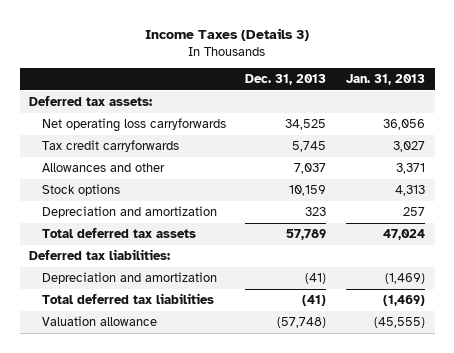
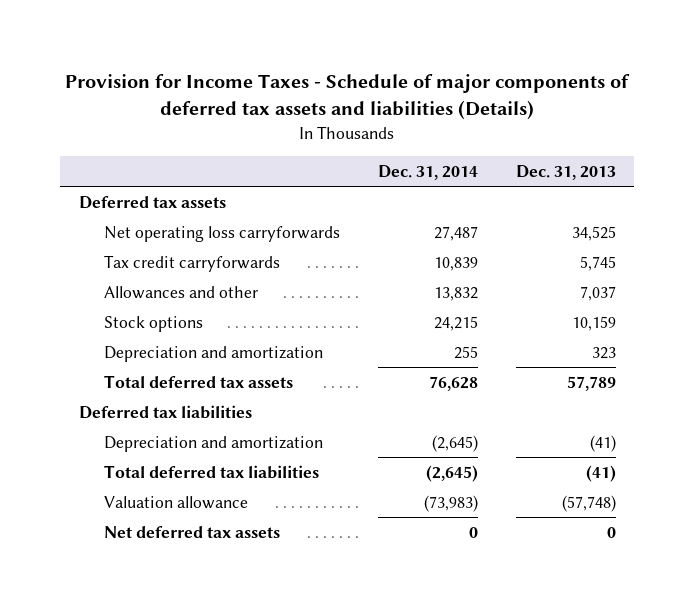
[145,27,310,41] Income Taxes (Details 3) -> [65,73,631,120] Provision for Income Taxes - Schedule of major components of deferred tax assets and liabilities (Details)
[345,73,425,85] Jan. 31, 2013 -> none
none -> [377,164,478,180] Dec. 31, 2014
[29,96,153,107] Deferred tax assets: -> [79,195,227,209] Deferred tax assets
[29,249,171,261] Deferred tax liabilities: -> [79,404,253,419] Deferred tax liabilities
none -> [104,525,281,538] Net deferred tax assets

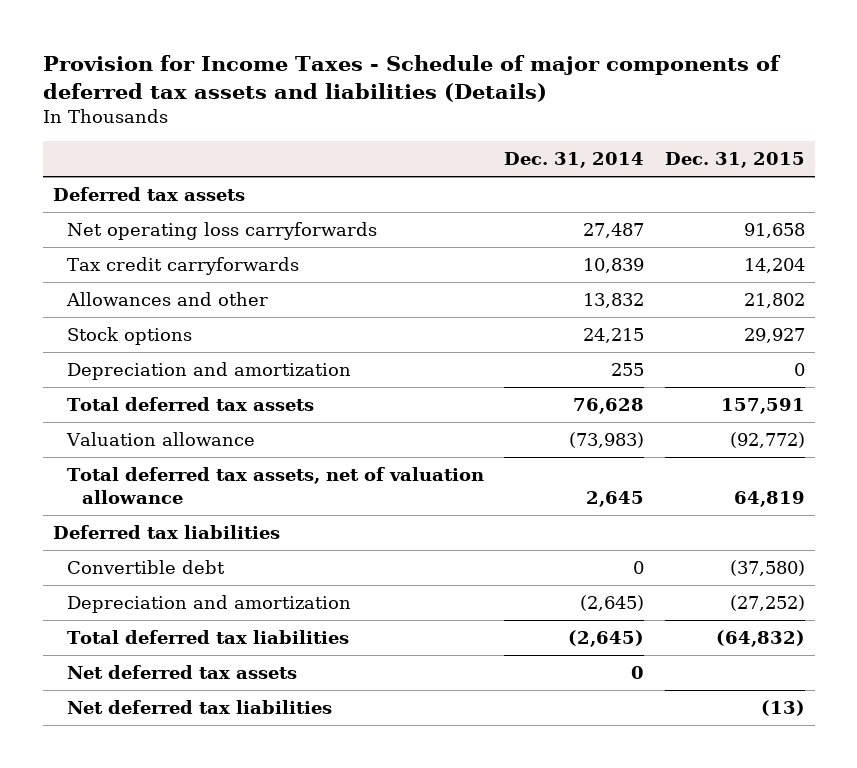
[515,164,616,180] Dec. 31, 2013 -> none
none -> [664,152,805,169] Dec. 31, 2015
[104,495,249,509] Valuation allowance -> [66,432,256,447] Valuation allowance
none -> [67,467,485,504] Total deferred tax assets, net of valuation allowance
none -> [67,560,226,575] Convertible debt
none -> [67,700,333,715] Net deferred tax liabilities

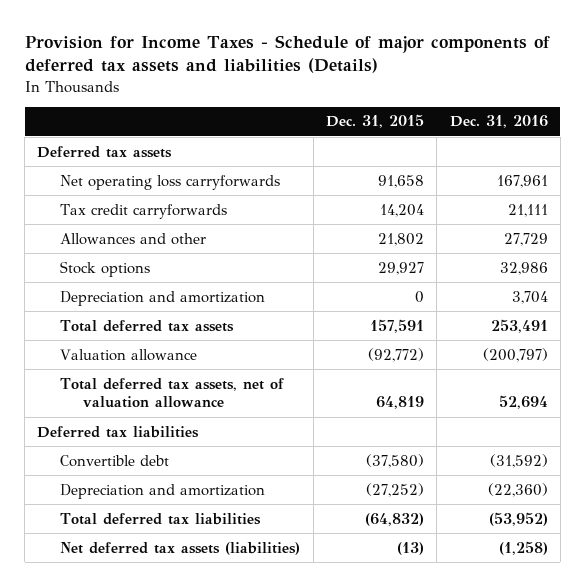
[504,152,645,169] Dec. 31, 2014 -> none
none -> [449,115,548,129] Dec. 31, 2016
[67,665,298,680] Net deferred tax assets -> none
[67,700,333,715] Net deferred tax liabilities -> [60,541,301,555] Net deferred tax assets (liabilities)

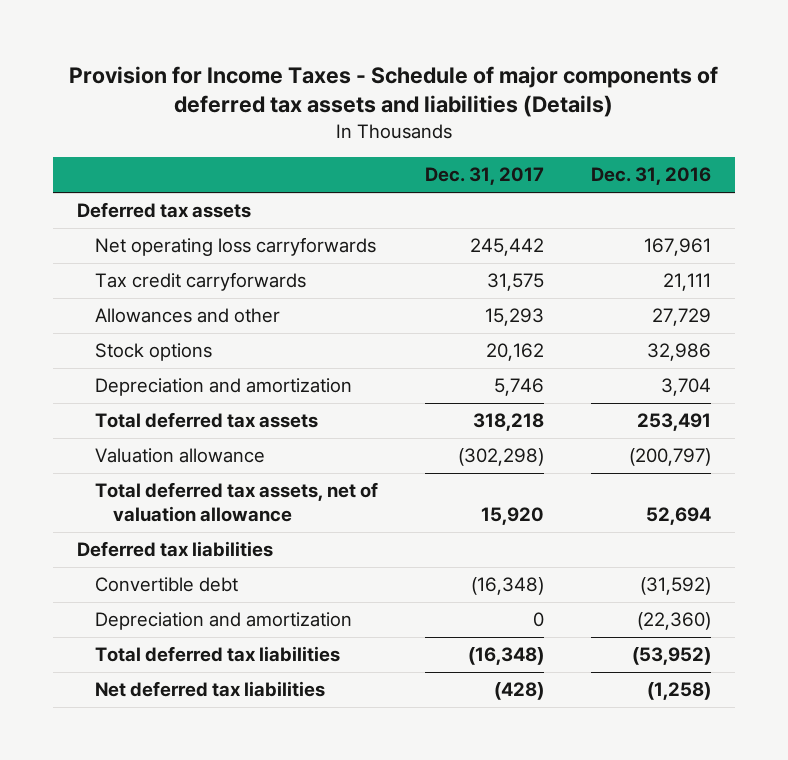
[325,114,424,129] Dec. 31, 2015 -> none
none -> [425,167,545,186] Dec. 31, 2017
[60,541,301,555] Net deferred tax assets (liabilities) -> [95,681,326,698] Net deferred tax liabilities

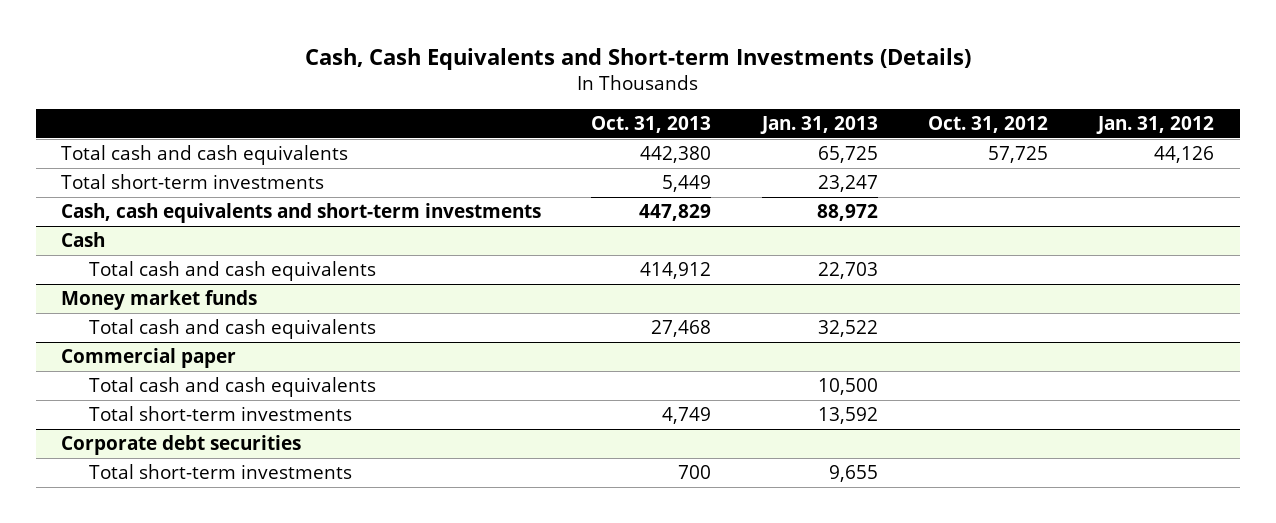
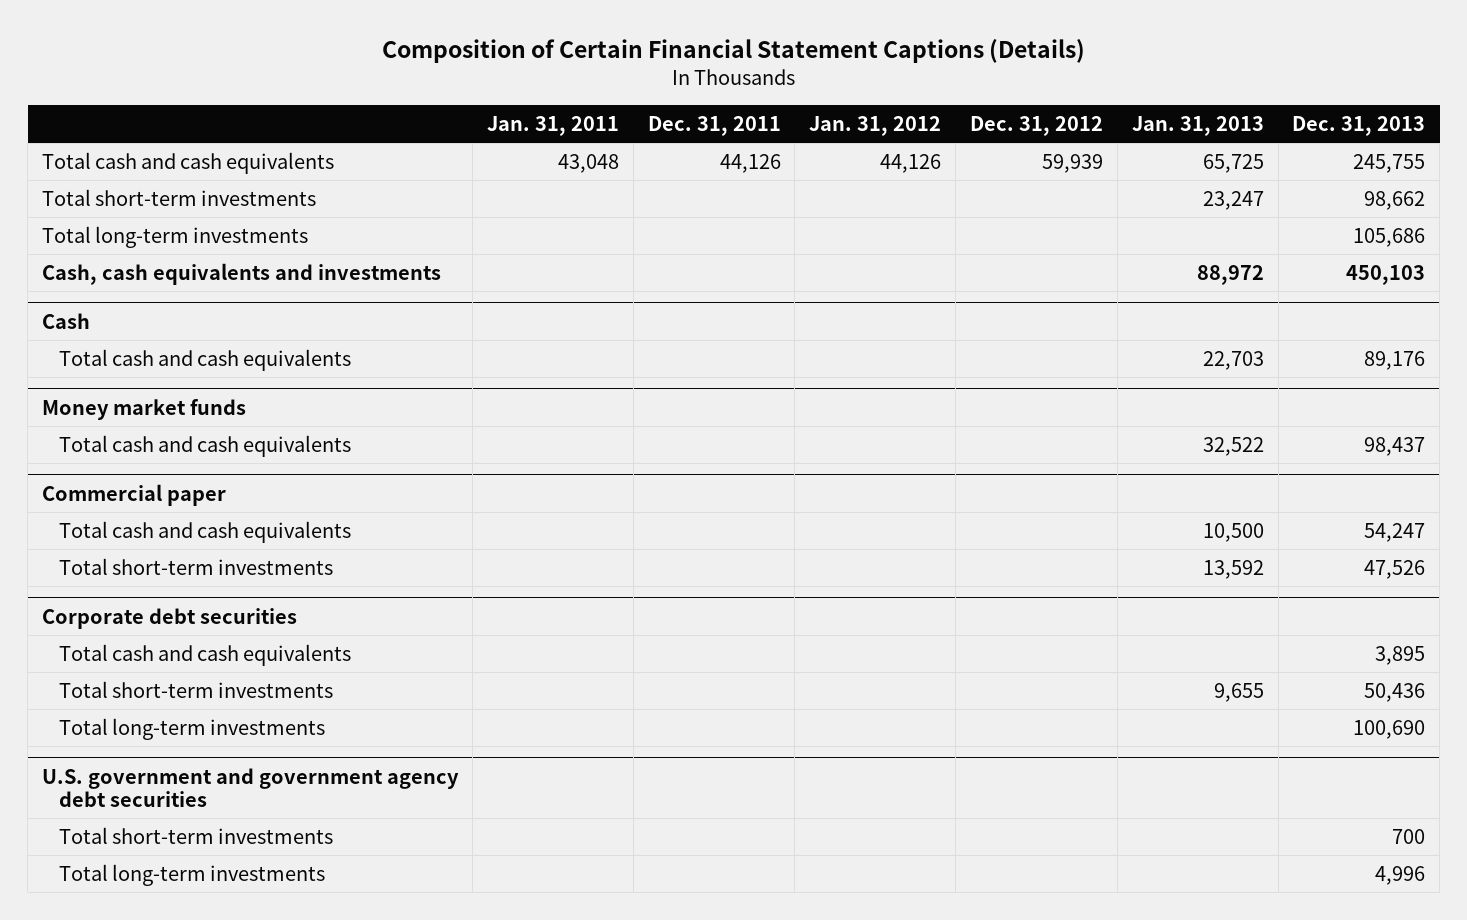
[304,47,971,70] Cash, Cash Equivalents and Short-term Investments (Details) -> [381,39,1085,64] Composition of Certain Financial Statement Captions (Details)
[591,116,712,134] Oct. 31, 2013 -> none
[928,116,1049,134] Oct. 31, 2012 -> none
none -> [486,115,619,136] Jan. 31, 2011
none -> [647,115,781,136] Dec. 31, 2011
none -> [969,115,1103,136] Dec. 31, 2012
none -> [1292,115,1426,136] Dec. 31, 2013
none -> [42,225,309,248] Total long-term investments
[61,203,542,224] Cash, cash equivalents and short-term investments -> [42,262,442,285] Cash, cash equivalents and investments
none -> [59,643,352,666] Total cash and cash equivalents
none -> [59,717,326,740] Total long-term investments
none -> [42,767,460,807] U.S. government and government agency debt securities
none -> [59,826,334,844] Total short-term investments
none -> [59,863,326,886] Total long-term investments

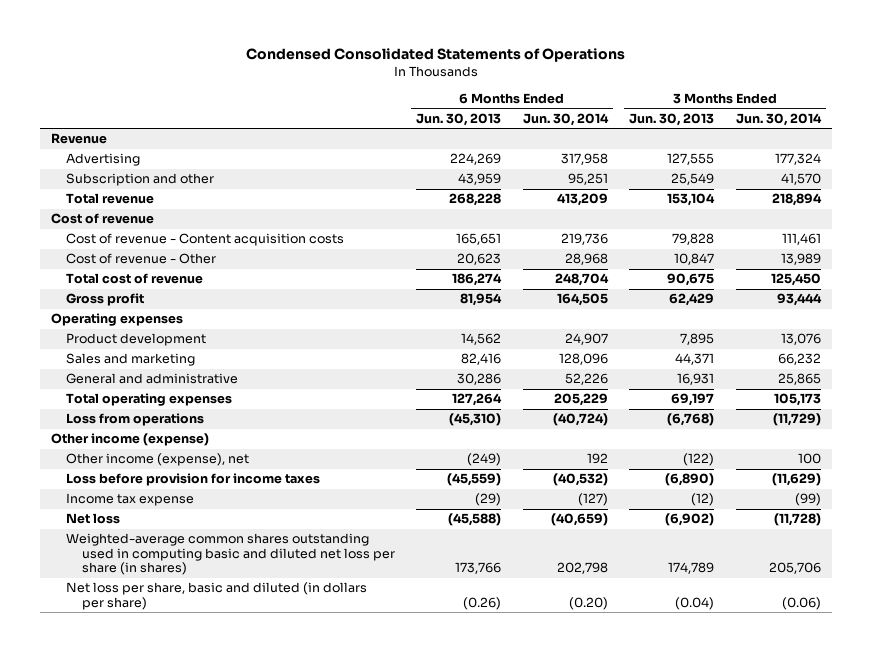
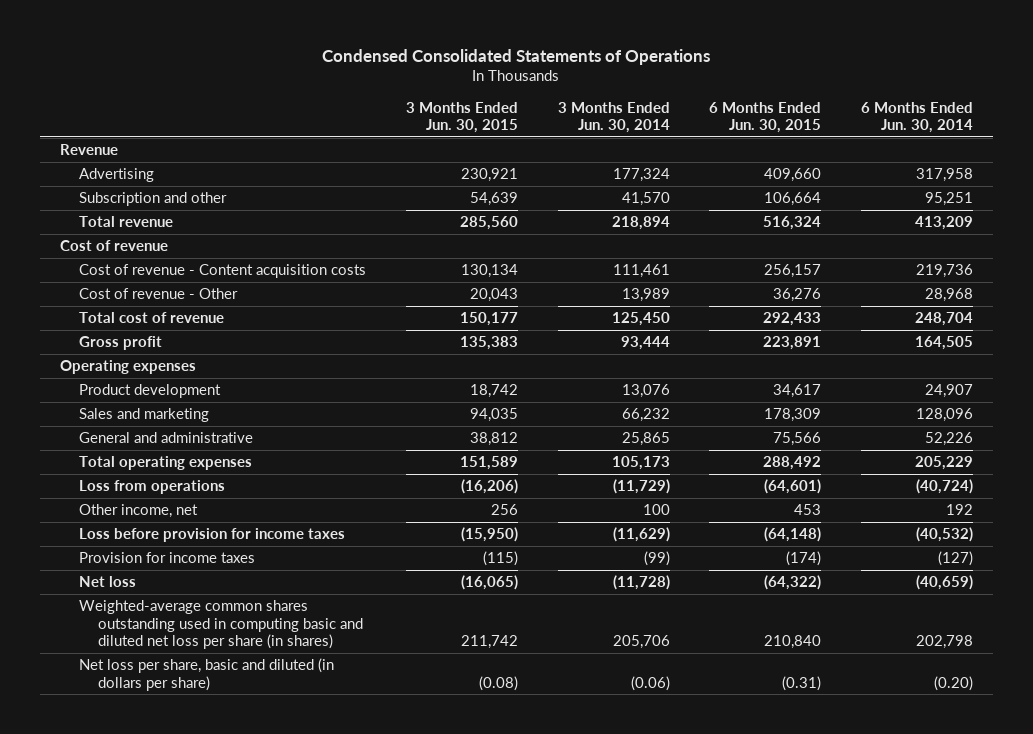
[416,112,502,126] Jun. 30, 2013 -> none
[629,112,715,126] Jun. 30, 2013 -> none
none -> [405,101,518,134] 3 Months Ended Jun. 30, 2015
none -> [709,101,822,134] 6 Months Ended Jun. 30, 2015
[50,433,209,447] Other income (expense) -> none
[66,453,250,467] Other income (expense), net -> [78,504,198,519] Other income, net
[66,493,195,507] Income tax expense -> [78,552,255,564] Provision for income taxes

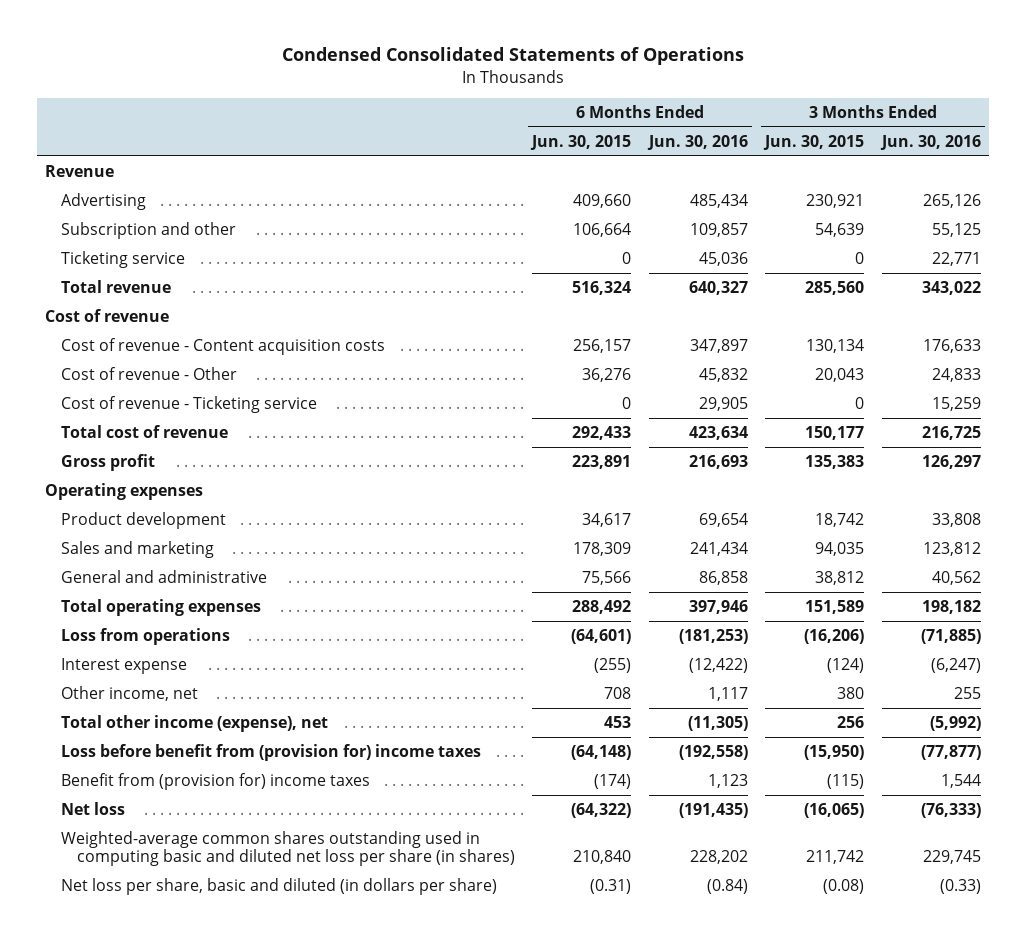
[557,101,670,134] 3 Months Ended Jun. 30, 2014 -> none
[861,101,974,134] 6 Months Ended Jun. 30, 2014 -> none
none -> [646,134,748,150] Jun. 30, 2016
none -> [879,134,981,150] Jun. 30, 2016
none -> [61,250,186,268] Ticketing service
none -> [61,395,318,413] Cost of revenue - Ticketing service
none -> [61,657,188,674] Interest expense
[490,504,518,516] 256 -> [837,686,865,699] 380
[794,504,822,516] 453 -> [604,686,632,699] 708
none -> [61,714,329,732] Total other income (expense), net
[78,528,345,543] Loss before provision for income taxes -> [61,743,482,761] Loss before benefit from (provision for) income taxes
[78,552,255,564] Provision for income taxes -> [61,772,371,790] Benefit from (provision for) income taxes

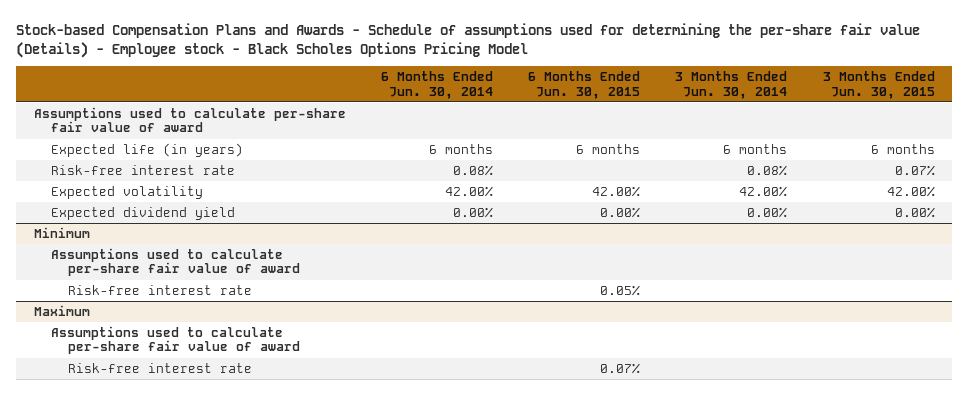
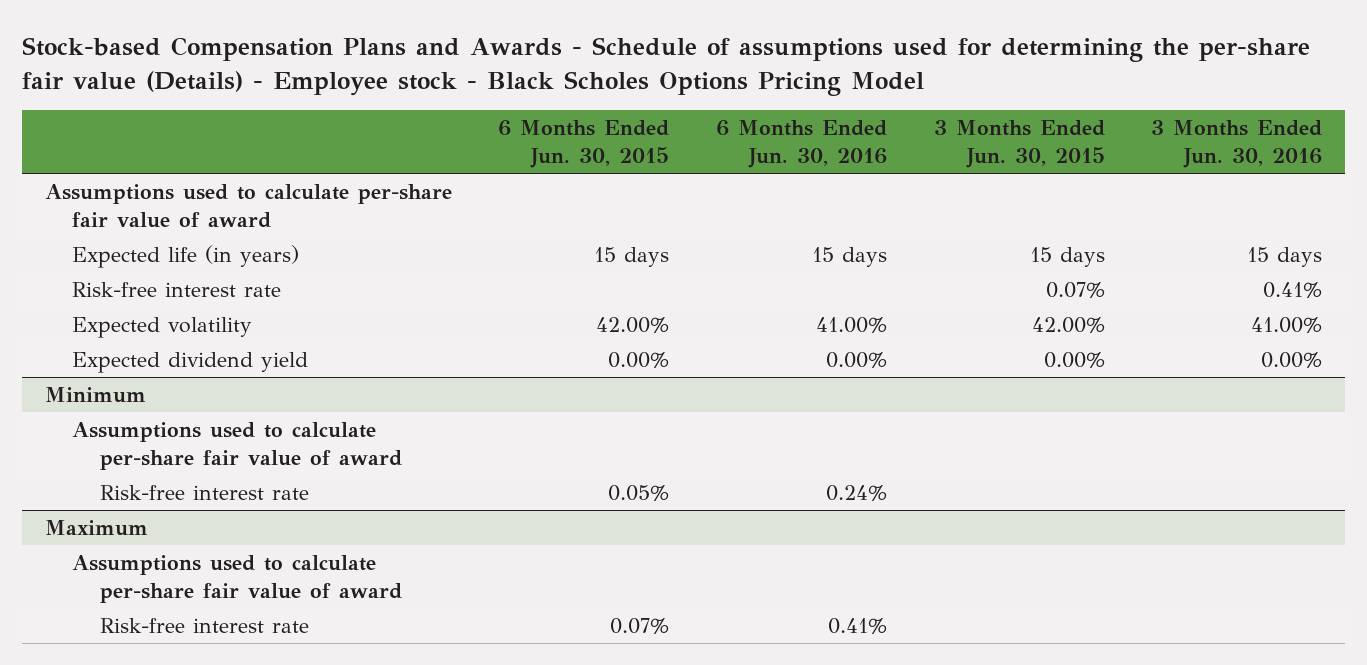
[380,71,493,99] 6 Months Ended Jun. 30, 2014 -> none
[675,71,788,99] 3 Months Ended Jun. 30, 2014 -> none
none -> [716,120,888,169] 6 Months Ended Jun. 30, 2016
none -> [1151,120,1323,169] 3 Months Ended Jun. 30, 2016
[576,143,641,154] 6 months -> [594,247,670,268] 15 days
[870,143,935,154] 6 months -> [1029,247,1105,268] 15 days

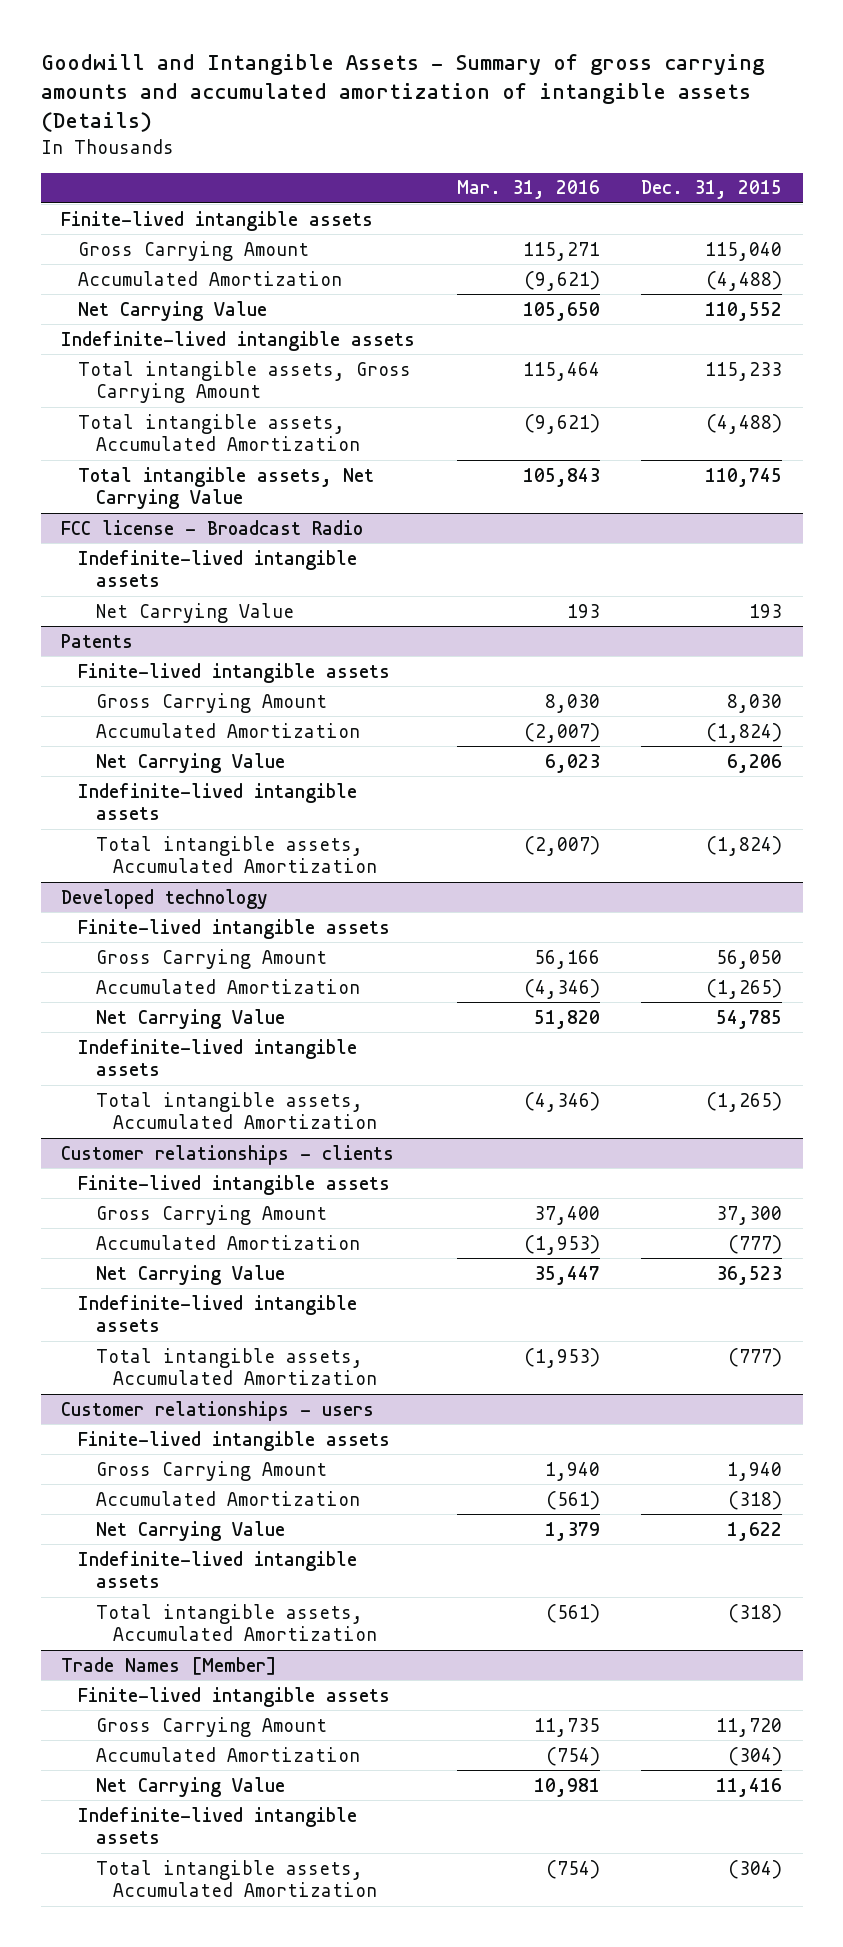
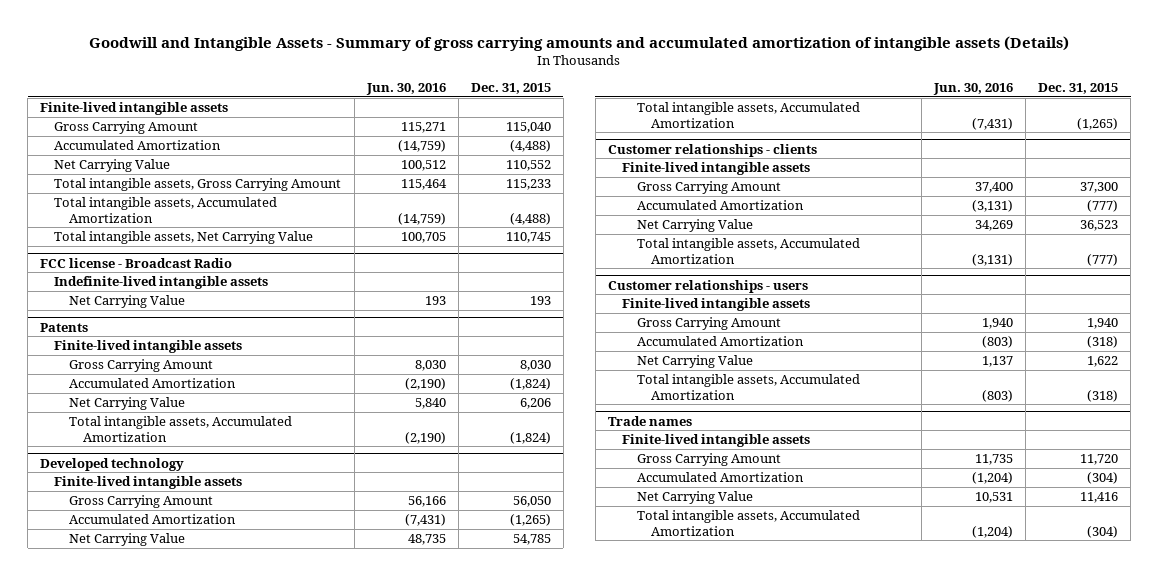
[456,180,600,200] Mar. 31, 2016 -> none
none -> [365,82,446,95] Jun. 30, 2016
[61,330,416,351] Indefinite-lived intangible assets -> none
[78,782,358,821] Indefinite-lived intangible assets -> none
[78,1038,358,1077] Indefinite-lived intangible assets -> none
[78,1294,358,1333] Indefinite-lived intangible assets -> none
[78,1550,358,1589] Indefinite-lived intangible assets -> none
[61,1656,278,1675] Trade Names [Member] -> [607,415,692,426] Trade names
[78,1806,358,1845] Indefinite-lived intangible assets -> none

